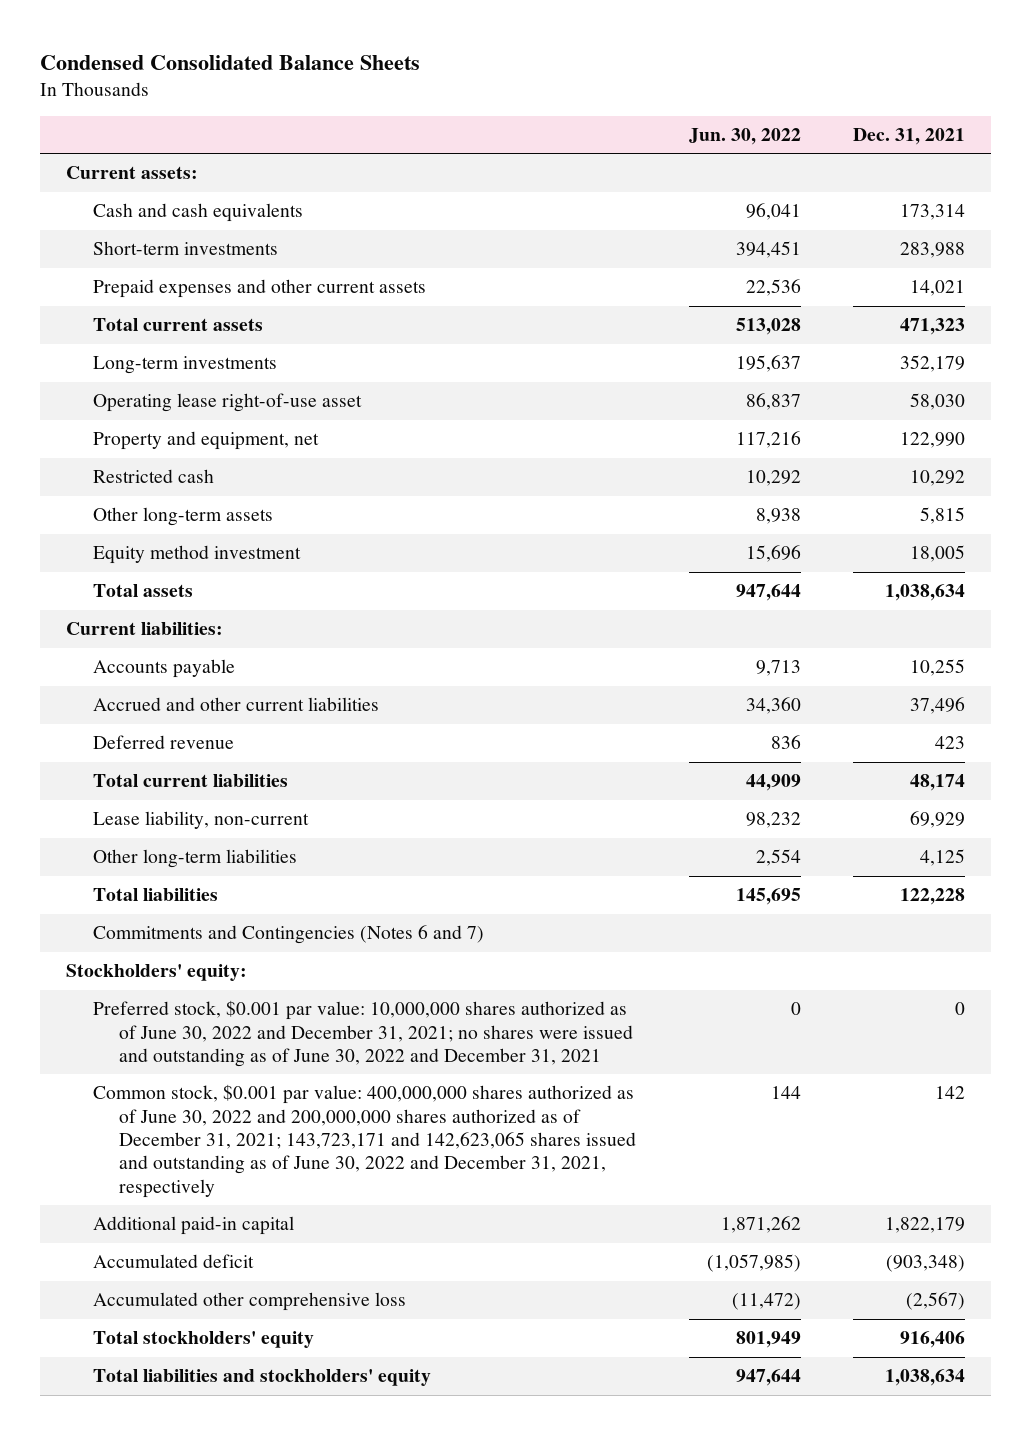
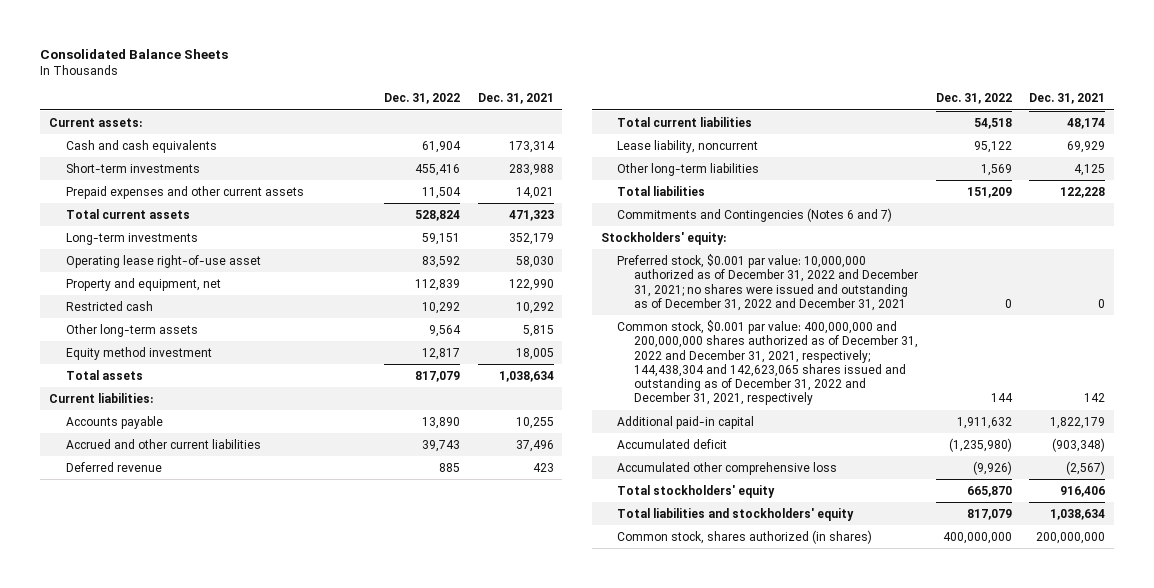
[40,55,421,71] Condensed Consolidated Balance Sheets -> [40,48,229,59] Consolidated Balance Sheets
[688,127,801,145] Jun. 30, 2022 -> none
none -> [383,93,460,105] Dec. 31, 2022
[92,811,309,830] Lease liability, non-current -> [617,139,759,153] Lease liability, noncurrent
[92,1000,634,1068] Preferred stock, $0.001 par value: 10,000,000 shares authorized as of June 30, 2022 and December 31, 2021; no shares were issued and outstanding as of June 30, 2022 and December 31, 2021 -> [617,253,919,311] Preferred stock, $0.001 par value: 10,000,000 authorized as of December 31, 2022 and December 31, 2021; no shares were issued and outstanding as of December 31, 2022 and December 31, 2021
[92,1084,637,1198] Common stock, $0.001 par value: 400,000,000 shares authorized as of June 30, 2022 and 200,000,000 shares authorized as of December 31, 2021; 143,723,171 and 142,623,065 shares issued and outstanding as of June 30, 2022 and December 31, 2021, respectively -> [617,319,919,406] Common stock, $0.001 par value: 400,000,000 and 200,000,000 shares authorized as of December 31, 2022 and December 31, 2021, respectively; 144,438,304 and 142,623,065 shares issued and outstanding as of December 31, 2022 and December 31, 2021, respectively
none -> [617,529,873,544] Common stock, shares authorized (in shares)

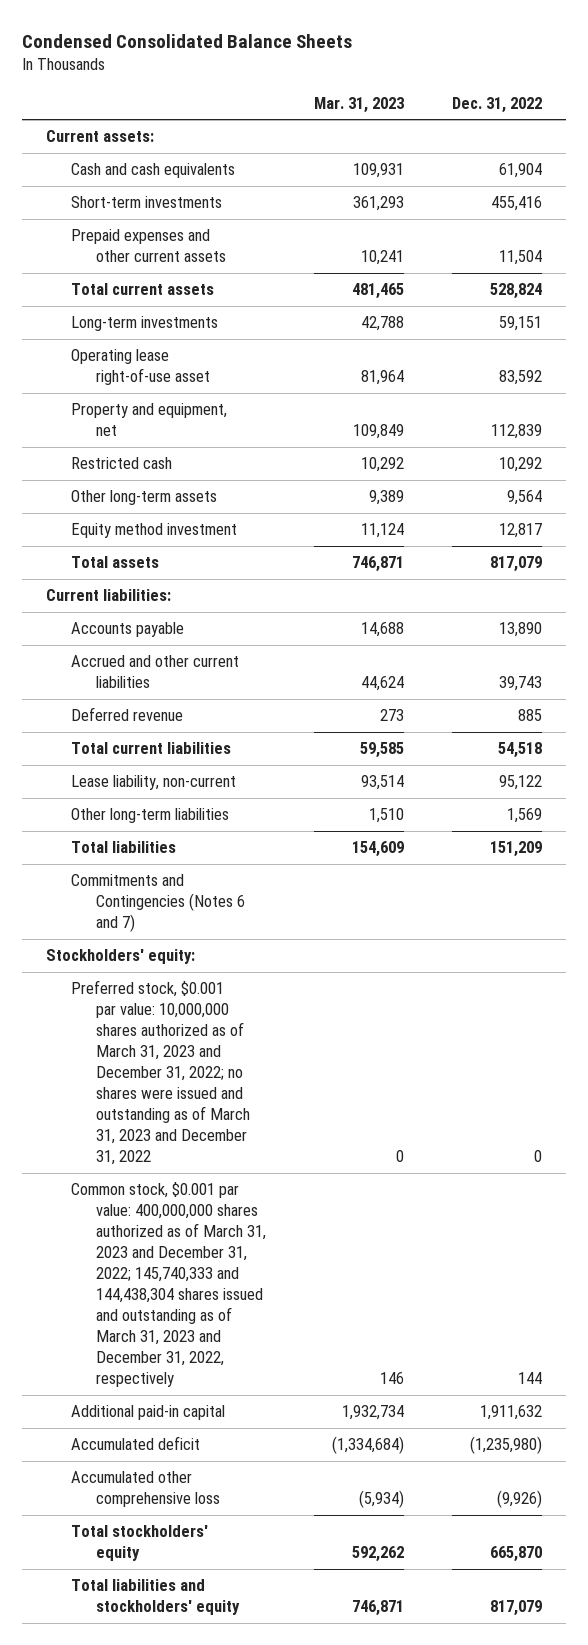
[40,48,229,59] Consolidated Balance Sheets -> [21,33,352,48] Condensed Consolidated Balance Sheets
[477,93,554,105] Dec. 31, 2021 -> none
none -> [314,96,405,113] Mar. 31, 2023
[617,139,759,153] Lease liability, noncurrent -> [70,775,236,791] Lease liability, non-current
[617,253,919,311] Preferred stock, $0.001 par value: 10,000,000 authorized as of December 31, 2022 and December 31, 2021; no shares were issued and outstanding as of December 31, 2022 and December 31, 2021 -> [70,980,250,1166] Preferred stock, $0.001 par value: 10,000,000 shares authorized as of March 31, 2023 and December 31, 2022; no shares were issued and outstanding as of March 31, 2023 and December 31, 2022
[617,319,919,406] Common stock, $0.001 par value: 400,000,000 and 200,000,000 shares authorized as of December 31, 2022 and December 31, 2021, respectively; 144,438,304 and 142,623,065 shares issued and outstanding as of December 31, 2022 and December 31, 2021, respectively -> [70,1182,266,1388] Common stock, $0.001 par value: 400,000,000 shares authorized as of March 31, 2023 and December 31, 2022; 145,740,333 and 144,438,304 shares issued and outstanding as of March 31, 2023 and December 31, 2022, respectively
[617,529,873,544] Common stock, shares authorized (in shares) -> none

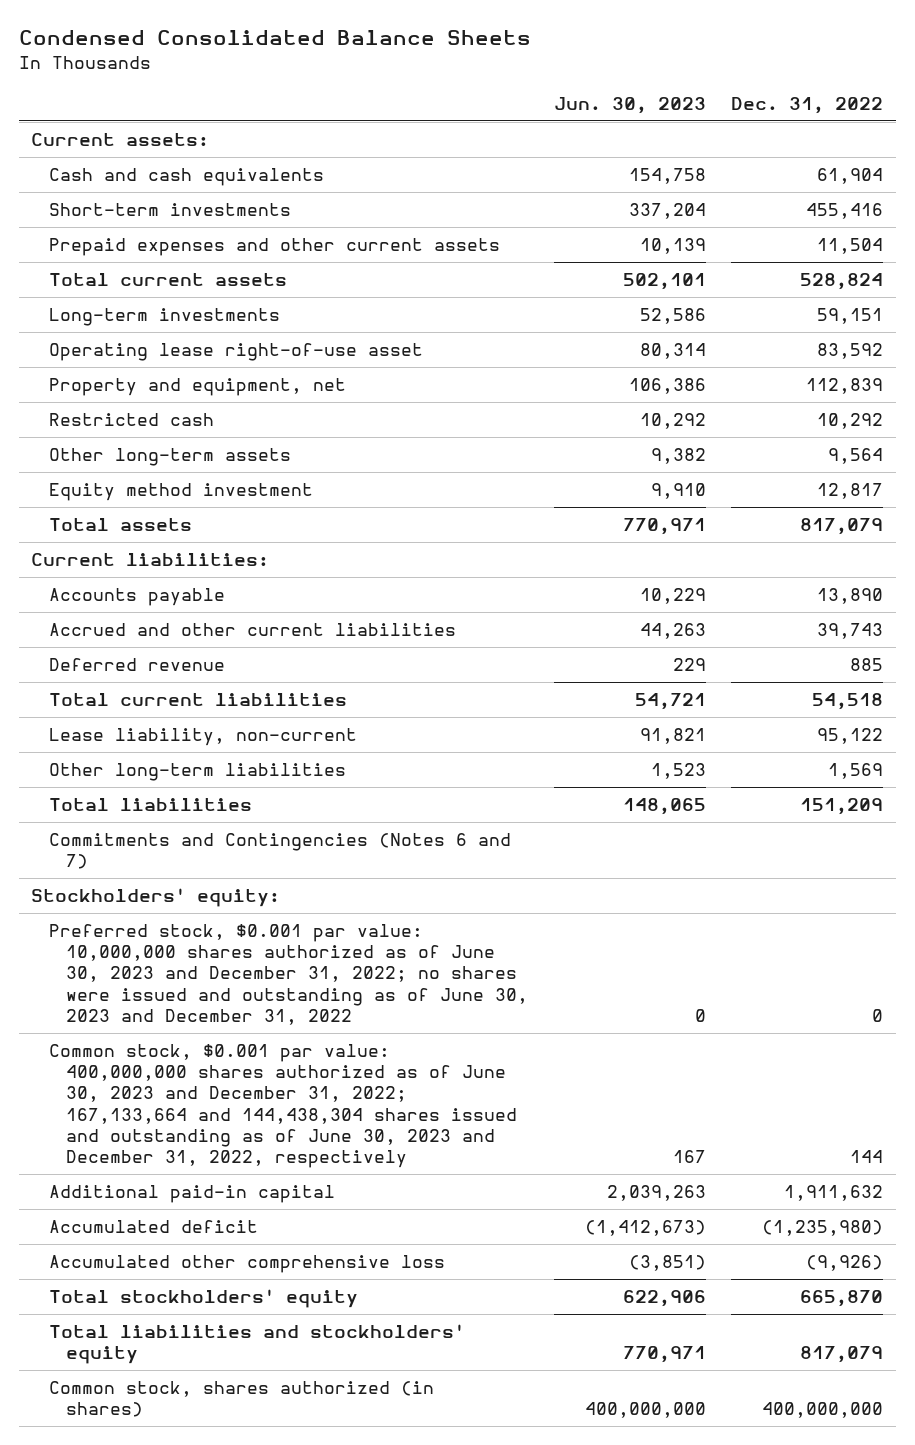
[314,96,405,113] Mar. 31, 2023 -> none
none -> [553,97,706,115] Jun. 30, 2023
[70,980,250,1166] Preferred stock, $0.001 par value: 10,000,000 shares authorized as of March 31, 2023 and December 31, 2022; no shares were issued and outstanding as of March 31, 2023 and December 31, 2022 -> [48,924,528,1025] Preferred stock, $0.001 par value: 10,000,000 shares authorized as of June 30, 2023 and December 31, 2022; no shares were issued and outstanding as of June 30, 2023 and December 31, 2022
[70,1182,266,1388] Common stock, $0.001 par value: 400,000,000 shares authorized as of March 31, 2023 and December 31, 2022; 145,740,333 and 144,438,304 shares issued and outstanding as of March 31, 2023 and December 31, 2022, respectively -> [48,1044,517,1168] Common stock, $0.001 par value: 400,000,000 shares authorized as of June 30, 2023 and December 31, 2022; 167,133,664 and 144,438,304 shares issued and outstanding as of June 30, 2023 and December 31, 2022, respectively
none -> [48,1381,434,1418] Common stock, shares authorized (in shares)

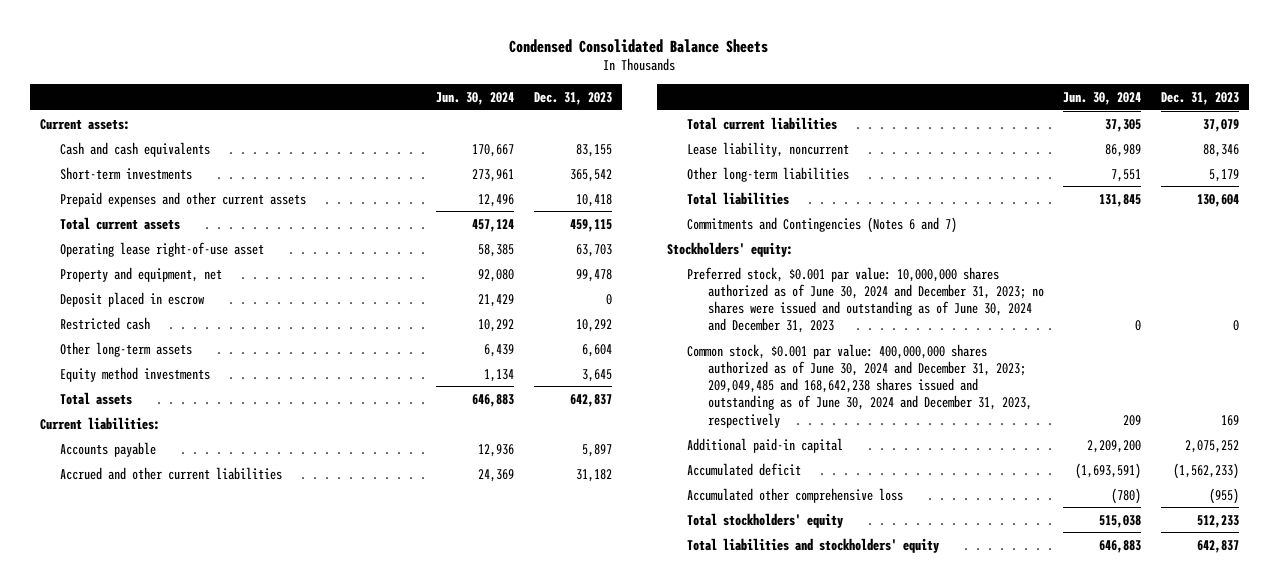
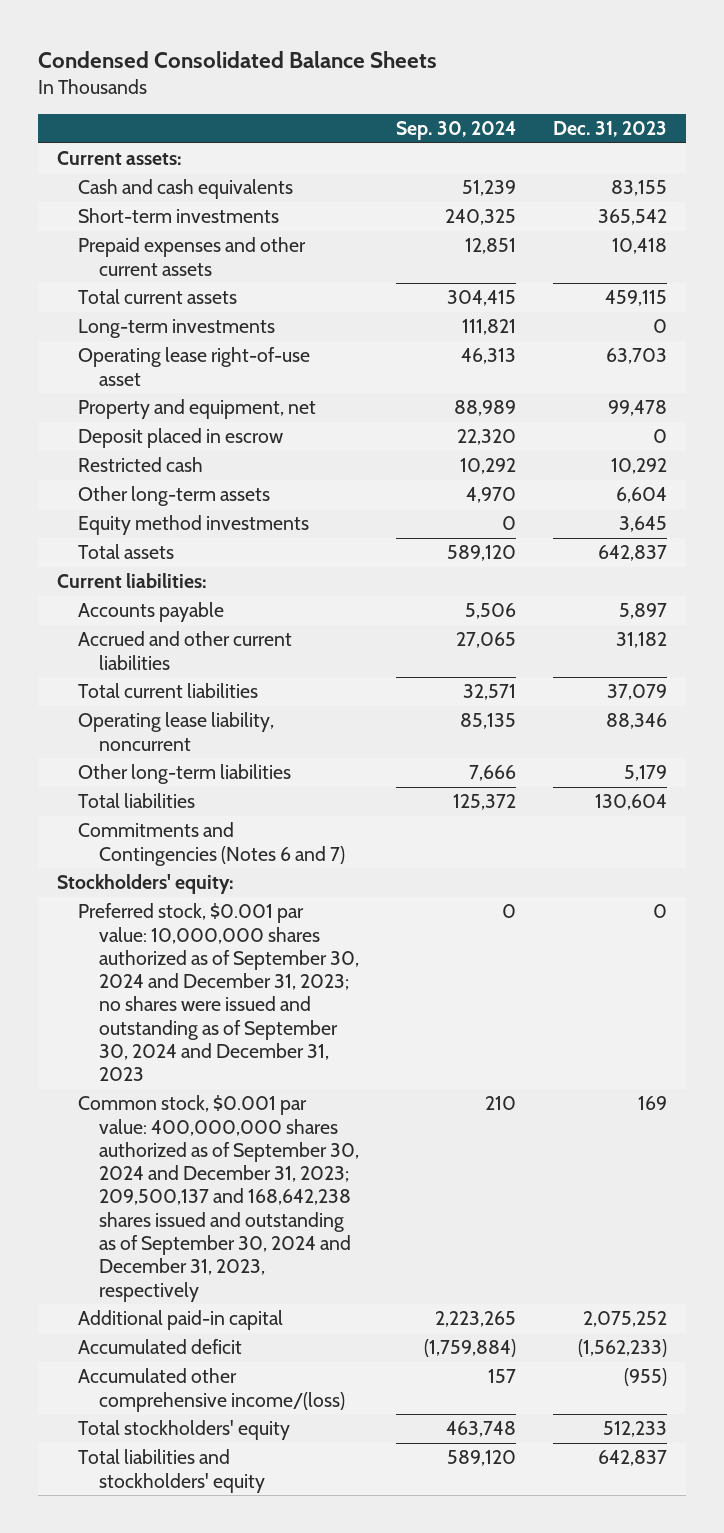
[436,92,515,106] Jun. 30, 2024 -> none
none -> [396,120,517,140] Sep. 30, 2024
none -> [77,319,275,339] Long-term investments
[687,141,850,157] Lease liability, noncurrent -> [77,712,274,751] Operating lease liability, noncurrent
[687,266,1044,334] Preferred stock, $0.001 par value: 10,000,000 shares authorized as of June 30, 2024 and December 31, 2023; no shares were issued and outstanding as of June 30, 2024 and December 31, 2023 -> [77,903,359,1082] Preferred stock, $0.001 par value: 10,000,000 shares authorized as of September 30, 2024 and December 31, 2023; no shares were issued and outstanding as of September 30, 2024 and December 31, 2023
[687,343,1032,428] Common stock, $0.001 par value: 400,000,000 shares authorized as of June 30, 2024 and December 31, 2023; 209,049,485 and 168,642,238 shares issued and outstanding as of June 30, 2024 and December 31, 2023, respectively -> [77,1095,359,1302] Common stock, $0.001 par value: 400,000,000 shares authorized as of September 30, 2024 and December 31, 2023; 209,500,137 and 168,642,238 shares issued and outstanding as of September 30, 2024 and December 31, 2023, respectively
[687,487,904,503] Accumulated other comprehensive loss -> [77,1368,345,1412] Accumulated other comprehensive income/(loss)

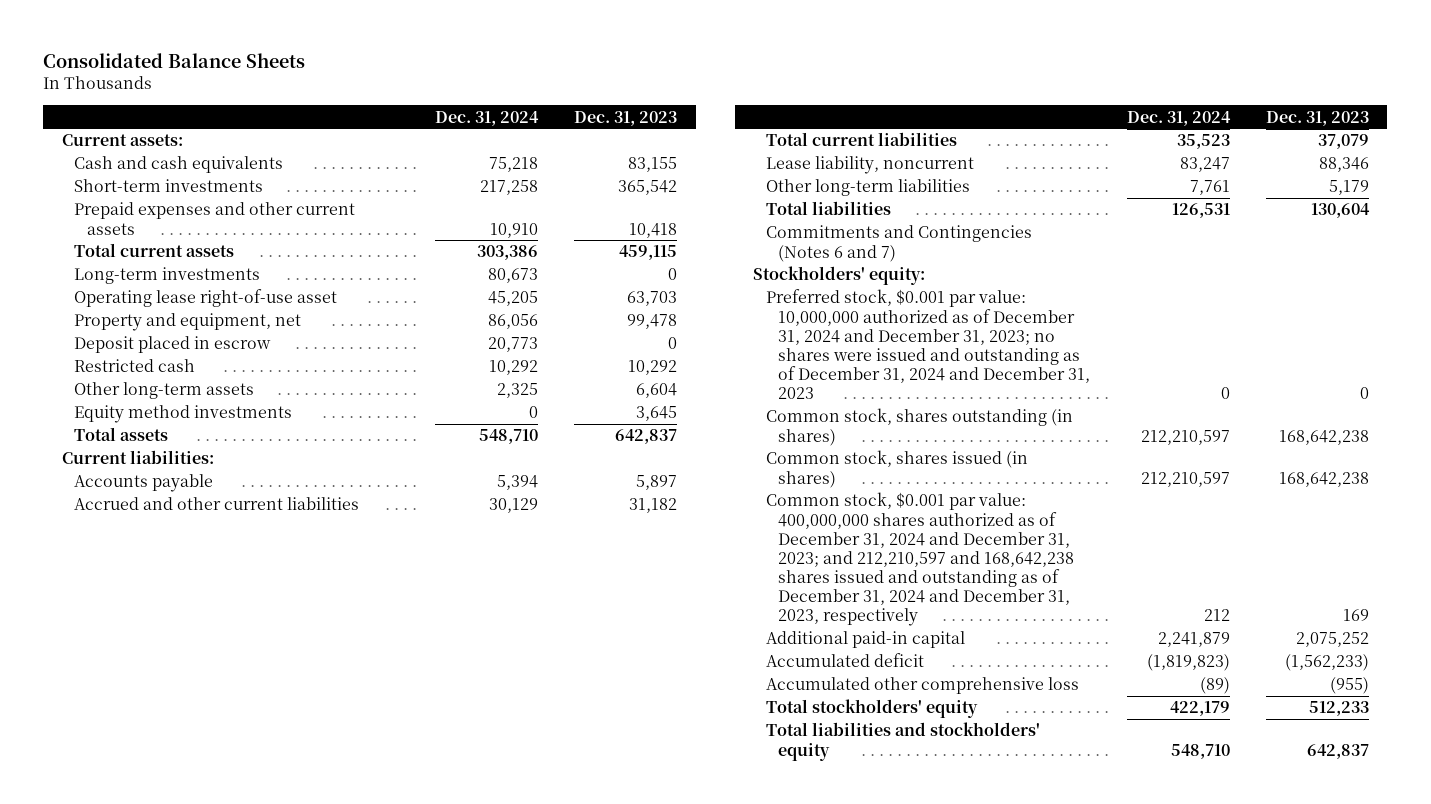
[38,51,438,69] Condensed Consolidated Balance Sheets -> [43,52,306,68] Consolidated Balance Sheets
[396,120,517,140] Sep. 30, 2024 -> none
none -> [435,110,540,126] Dec. 31, 2024
[77,712,274,751] Operating lease liability, noncurrent -> [765,156,974,175] Lease liability, noncurrent
[77,903,359,1082] Preferred stock, $0.001 par value: 10,000,000 shares authorized as of September 30, 2024 and December 31, 2023; no shares were issued and outstanding as of September 30, 2024 and December 31, 2023 -> [765,289,1091,400] Preferred stock, $0.001 par value: 10,000,000 authorized as of December 31, 2024 and December 31, 2023; no shares were issued and outstanding as of December 31, 2024 and December 31, 2023
none -> [765,408,1073,446] Common stock, shares outstanding (in shares)
none -> [765,450,1028,488] Common stock, shares issued (in shares)
[77,1095,359,1302] Common stock, $0.001 par value: 400,000,000 shares authorized as of September 30, 2024 and December 31, 2023; 209,500,137 and 168,642,238 shares issued and outstanding as of September 30, 2024 and December 31, 2023, respectively -> [765,492,1075,627] Common stock, $0.001 par value: 400,000,000 shares authorized as of December 31, 2024 and December 31, 2023; and 212,210,597 and 168,642,238 shares issued and outstanding as of December 31, 2024 and December 31, 2023, respectively
[77,1368,345,1412] Accumulated other comprehensive income/(loss) -> [765,677,1079,695] Accumulated other comprehensive loss

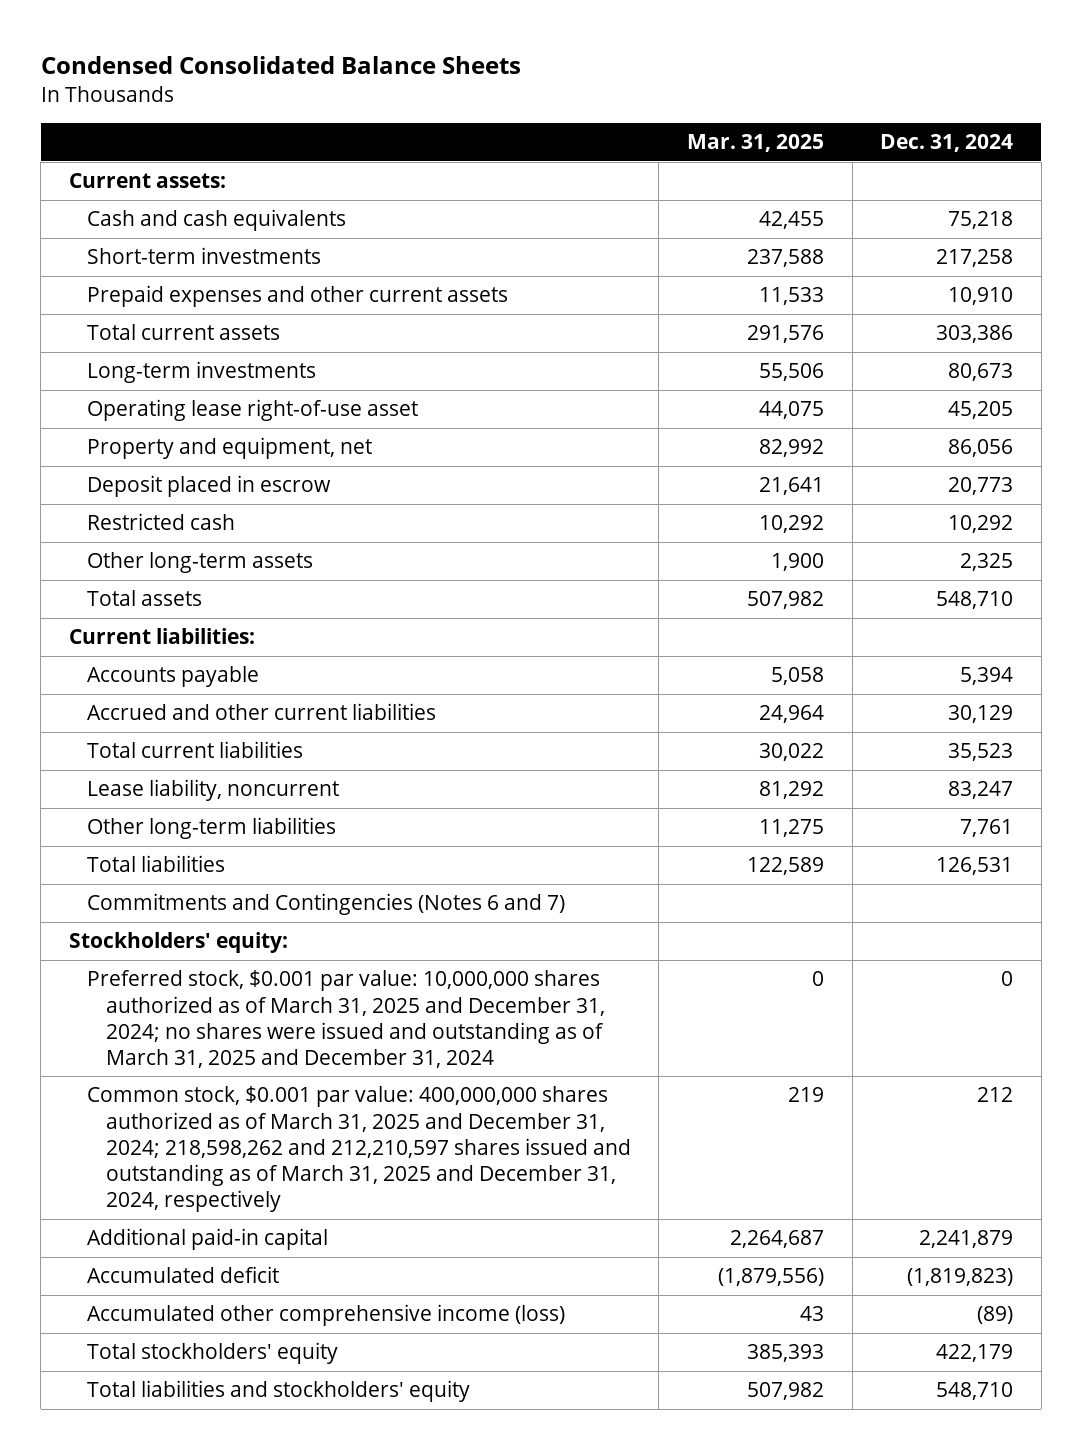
[43,52,306,68] Consolidated Balance Sheets -> [40,55,521,74] Condensed Consolidated Balance Sheets
[574,110,678,126] Dec. 31, 2023 -> none
none -> [686,134,824,153] Mar. 31, 2025
[74,405,293,424] Equity method investments -> none
[765,408,1073,446] Common stock, shares outstanding (in shares) -> none
[765,450,1028,488] Common stock, shares issued (in shares) -> none
[765,289,1091,400] Preferred stock, $0.001 par value: 10,000,000 authorized as of December 31, 2024 and December 31, 2023; no shares were issued and outstanding as of December 31, 2024 and December 31, 2023 -> [87,970,605,1069] Preferred stock, $0.001 par value: 10,000,000 shares authorized as of March 31, 2025 and December 31, 2024; no shares were issued and outstanding as of March 31, 2025 and December 31, 2024
[765,492,1075,627] Common stock, $0.001 par value: 400,000,000 shares authorized as of December 31, 2024 and December 31, 2023; and 212,210,597 and 168,642,238 shares issued and outstanding as of December 31, 2024 and December 31, 2023, respectively -> [87,1086,631,1213] Common stock, $0.001 par value: 400,000,000 shares authorized as of March 31, 2025 and December 31, 2024; 218,598,262 and 212,210,597 shares issued and outstanding as of March 31, 2025 and December 31, 2024, respectively
[765,677,1079,695] Accumulated other comprehensive loss -> [87,1304,566,1327] Accumulated other comprehensive income (loss)

